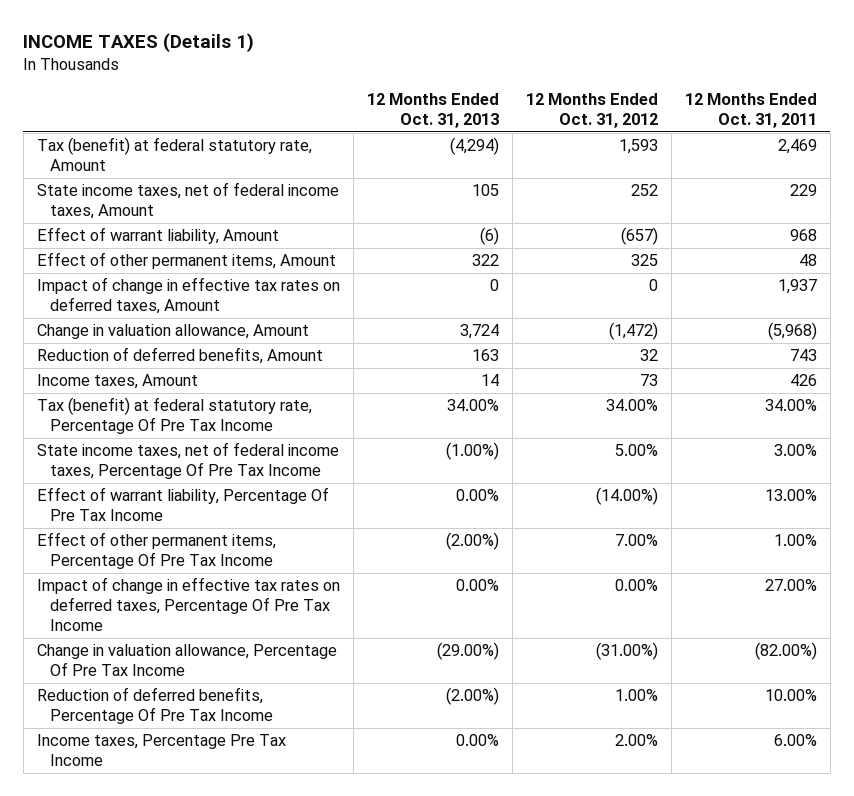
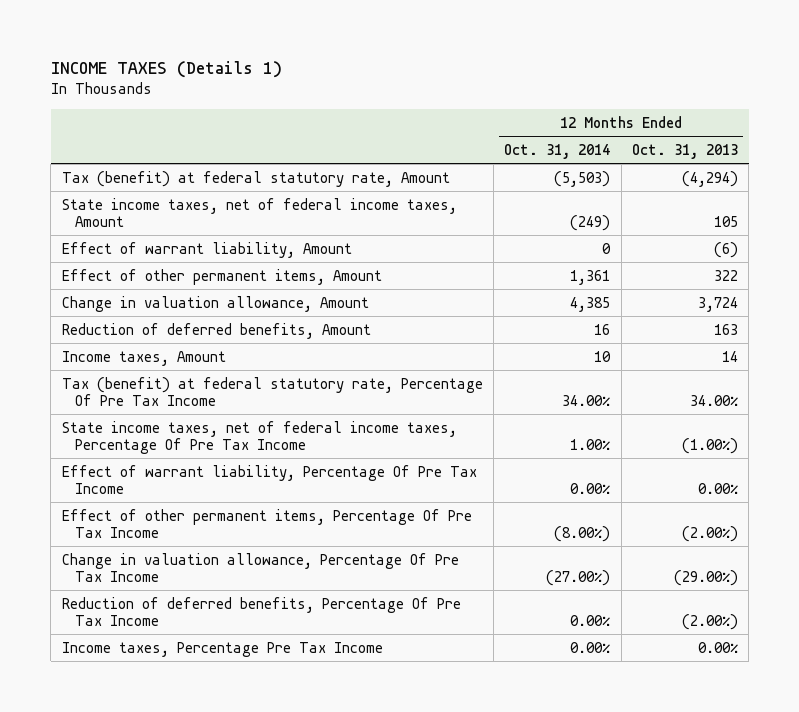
[525,93,658,129] 12 Months Ended Oct. 31, 2012 -> none
[684,93,817,129] 12 Months Ended Oct. 31, 2011 -> none
none -> [504,143,611,159] Oct. 31, 2014
[36,277,340,315] Impact of change in effective tax rates on deferred taxes, Amount -> none
[36,577,340,632] Impact of change in effective tax rates on deferred taxes, Percentage Of Pre Tax Income -> none

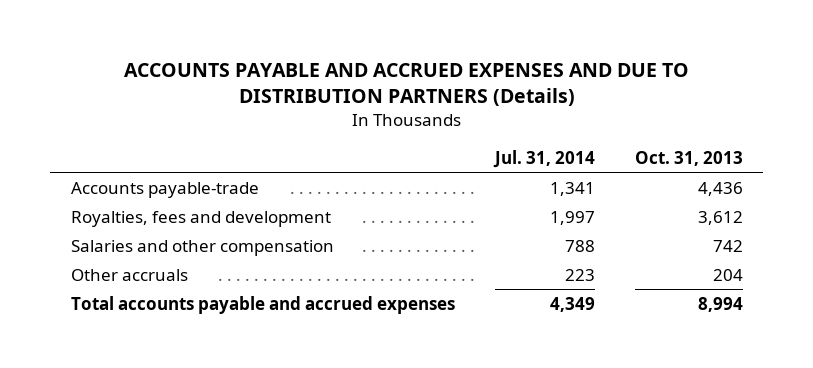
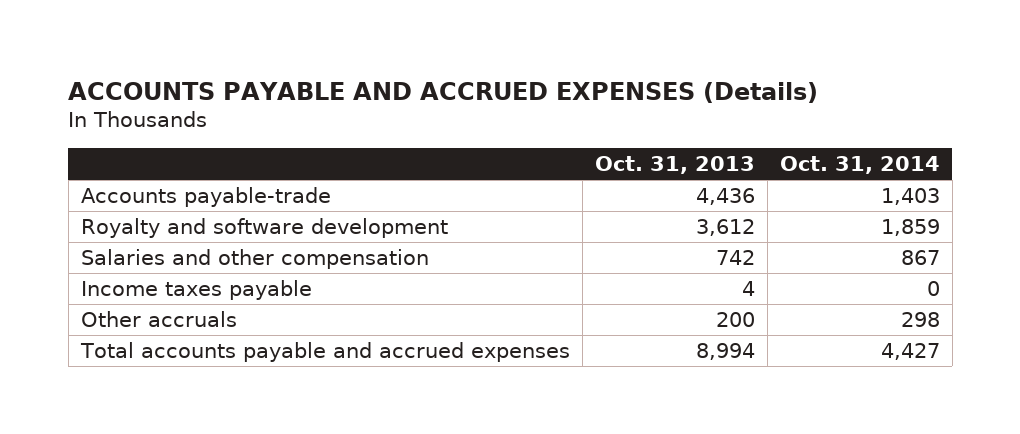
[123,62,689,107] ACCOUNTS PAYABLE AND ACCRUED EXPENSES AND DUE TO DISTRIBUTION PARTNERS (Details) -> [68,82,819,104] ACCOUNTS PAYABLE AND ACCRUED EXPENSES (Details)
[492,149,595,168] Jul. 31, 2014 -> none
none -> [779,156,940,175] Oct. 31, 2014
[70,210,331,227] Royalties, fees and development -> [80,218,448,239] Royalty and software development
none -> [80,280,312,301] Income taxes payable
[712,268,743,281] 204 -> [715,312,755,328] 200

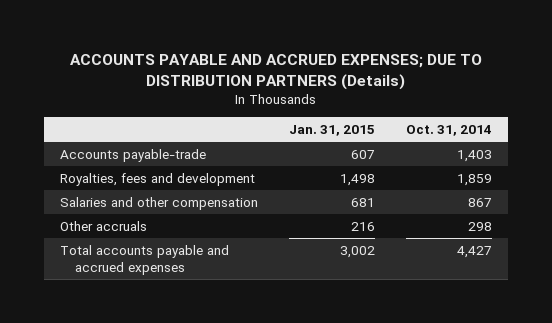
[68,82,819,104] ACCOUNTS PAYABLE AND ACCRUED EXPENSES (Details) -> [70,54,483,90] ACCOUNTS PAYABLE AND ACCRUED EXPENSES; DUE TO DISTRIBUTION PARTNERS (Details)
[594,156,755,175] Oct. 31, 2013 -> none
none -> [289,124,376,136] Jan. 31, 2015
[80,218,448,239] Royalty and software development -> [59,172,255,186] Royalties, fees and development
[80,280,312,301] Income taxes payable -> none

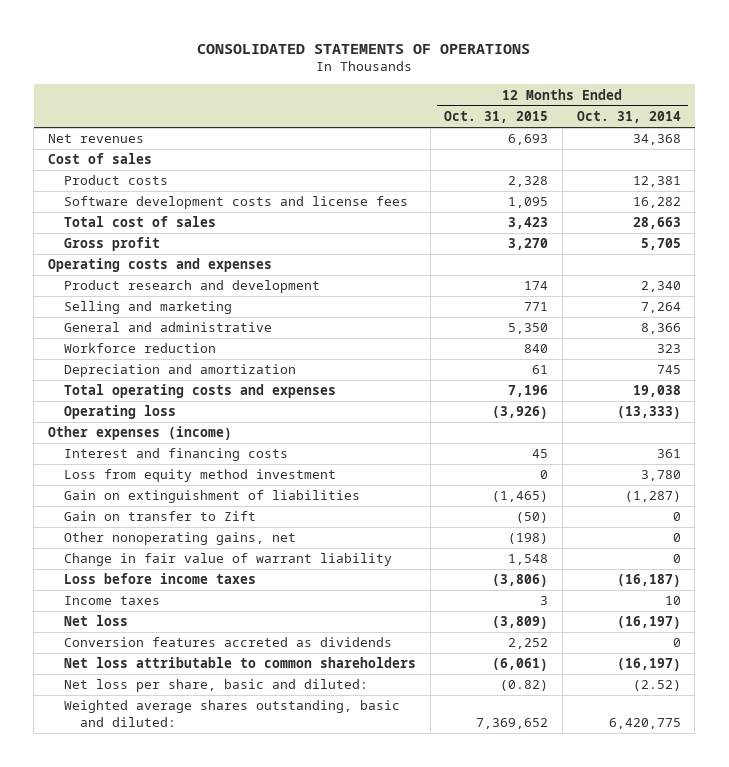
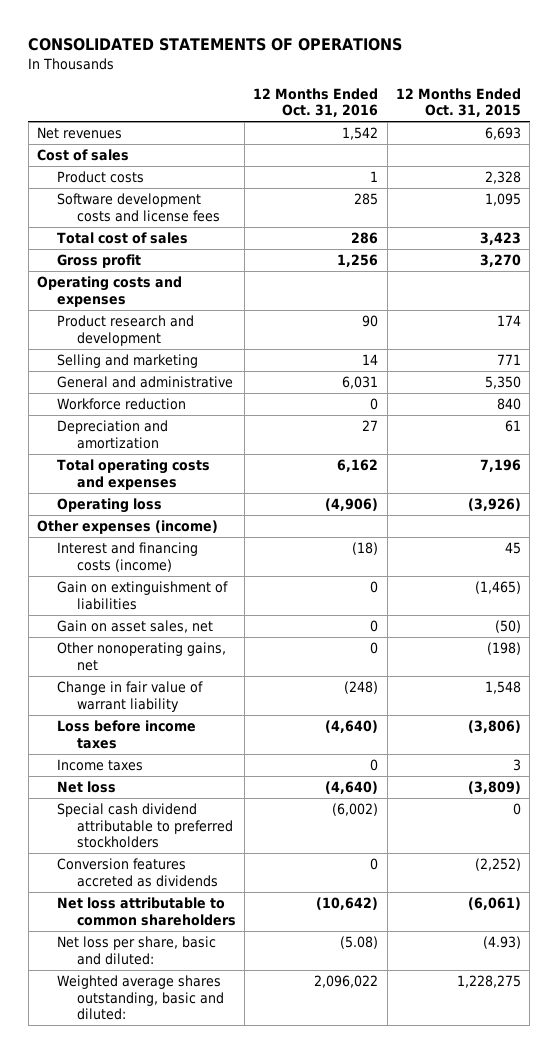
[576,111,681,124] Oct. 31, 2014 -> none
none -> [253,87,379,118] 12 Months Ended Oct. 31, 2016
[63,469,336,483] Loss from equity method investment -> none
[63,448,288,462] Interest and financing costs -> [56,542,198,572] Interest and financing costs (income)
[63,511,256,522] Gain on transfer to Zift -> none
none -> [56,620,213,634] Gain on asset sales, net
none -> [56,803,233,849] Special cash dividend attributable to preferred stockholders
[508,638,549,650] 2,252 -> [474,858,521,872] (2,252)
[500,680,549,692] (0.82) -> [482,936,521,950] (4.93)
[476,718,549,730] 7,369,652 -> [456,975,521,989] 1,228,275

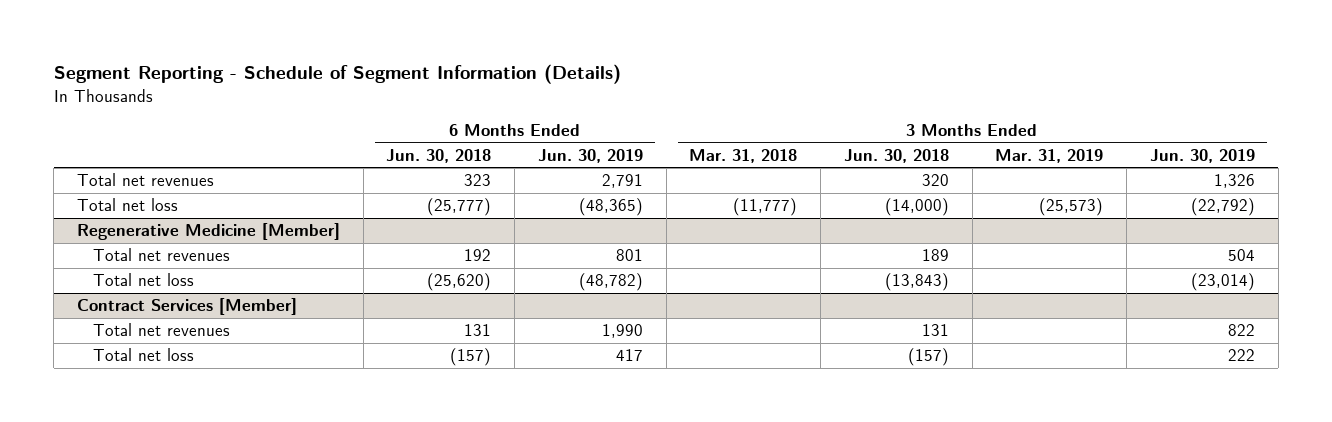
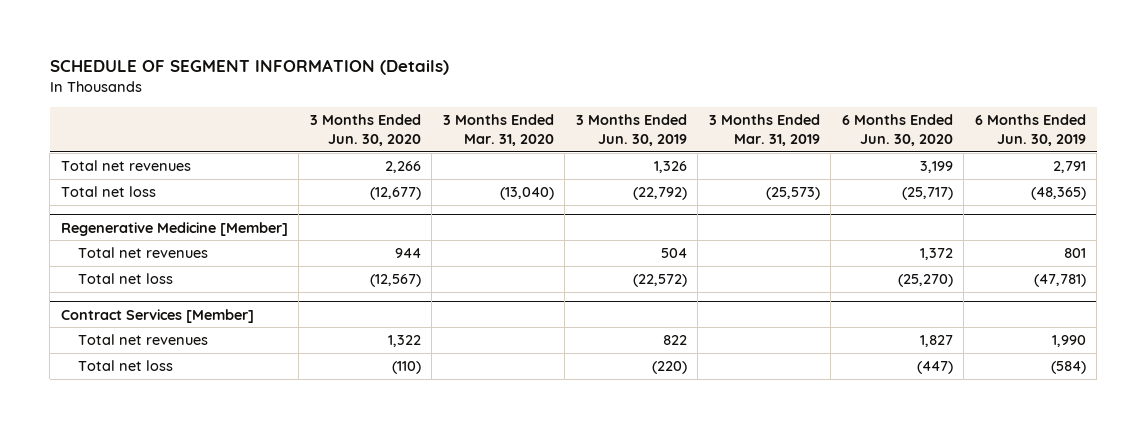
[53,64,621,85] Segment Reporting - Schedule of Segment Information (Details) -> [49,59,449,76] SCHEDULE OF SEGMENT INFORMATION (Details)
[386,148,492,163] Jun. 30, 2018 -> none
[689,148,798,163] Mar. 31, 2018 -> none
[843,148,949,163] Jun. 30, 2018 -> none
none -> [309,114,421,147] 3 Months Ended Jun. 30, 2020
none -> [442,114,554,147] 3 Months Ended Mar. 31, 2020
none -> [841,114,953,147] 6 Months Ended Jun. 30, 2020
[578,273,643,292] (48,782) -> [1033,274,1086,288] (47,781)
[1190,273,1255,292] (23,014) -> [632,274,687,288] (22,572)
[615,349,643,362] 417 -> [1050,361,1086,375] (584)
[1227,349,1255,362] 222 -> [651,361,687,375] (220)

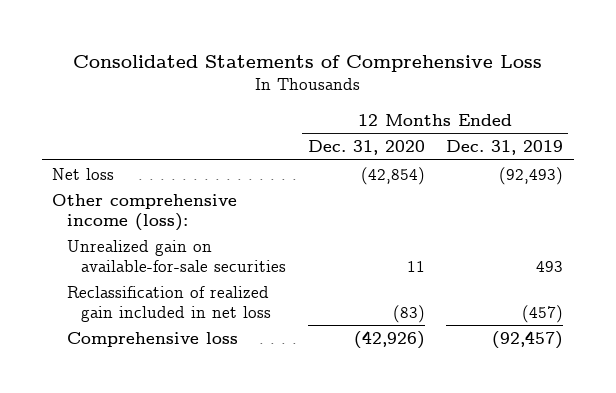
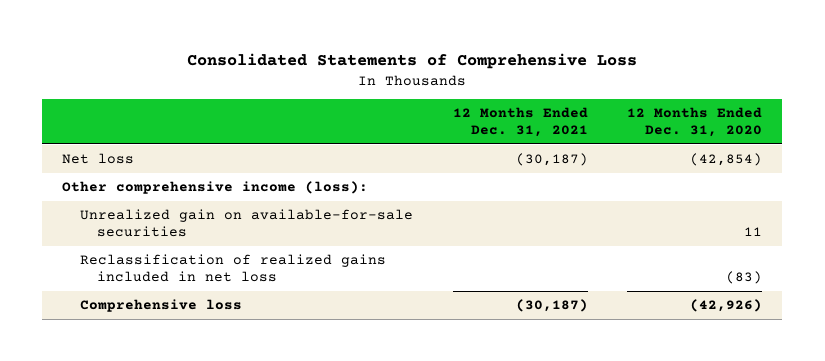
[446,140,564,156] Dec. 31, 2019 -> none
none -> [452,107,588,138] 12 Months Ended Dec. 31, 2021
[66,285,272,322] Reclassification of realized gain included in net loss -> [79,254,386,283] Reclassification of realized gains included in net loss

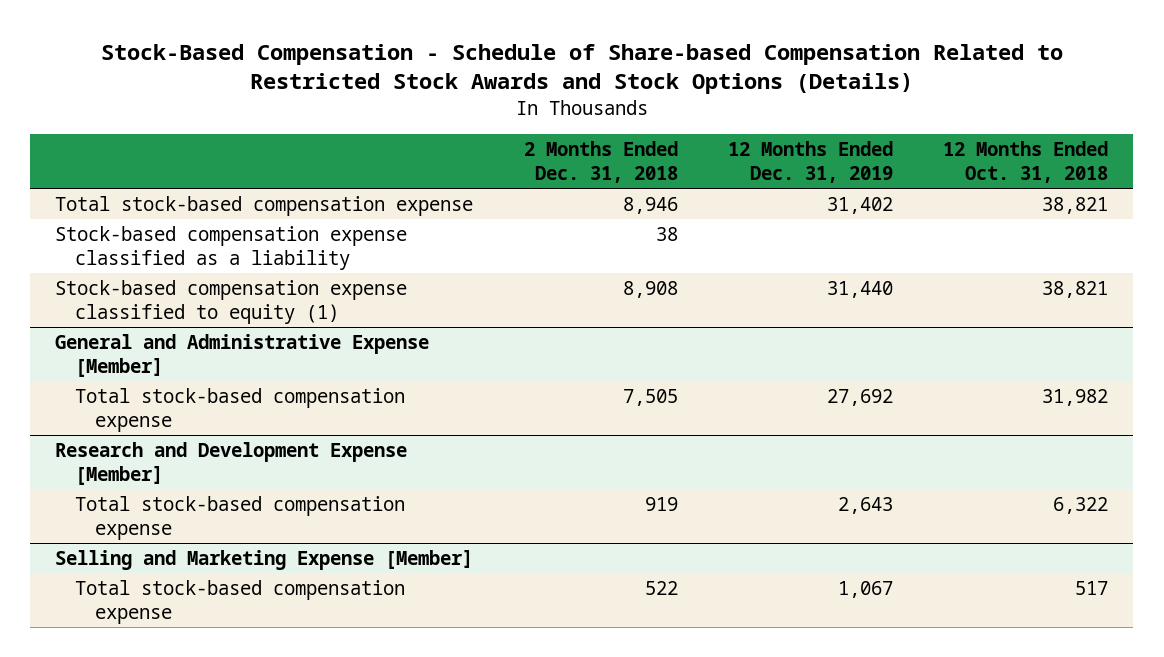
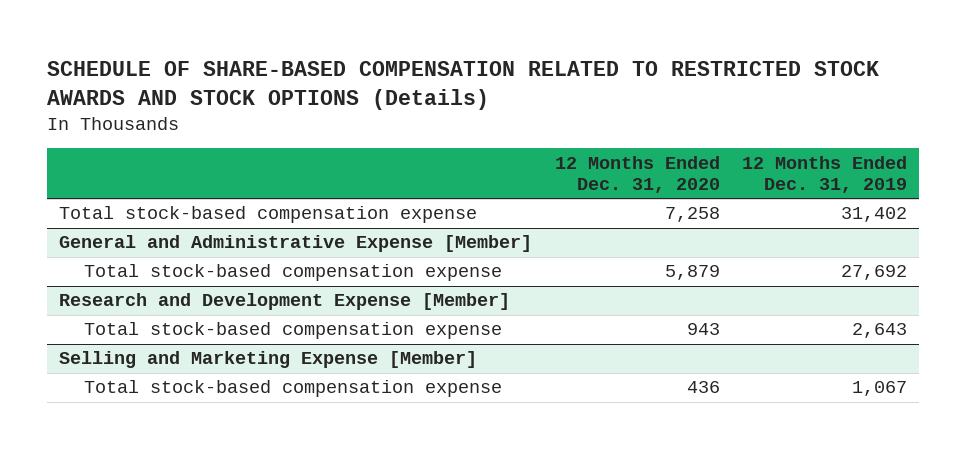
[100,43,1063,95] Stock-Based Compensation - Schedule of Share-based Compensation Related to Restricted Stock Awards and Stock Options (Details) -> [47,61,880,110] SCHEDULE OF SHARE-BASED COMPENSATION RELATED TO RESTRICTED STOCK AWARDS AND STOCK OPTIONS (Details)
[523,140,678,184] 2 Months Ended Dec. 31, 2018 -> none
[943,140,1109,184] 12 Months Ended Oct. 31, 2018 -> none
none -> [554,155,720,194] 12 Months Ended Dec. 31, 2020
[55,225,408,271] Stock-based compensation expense classified as a liability -> none
[55,279,408,325] Stock-based compensation expense classified to equity (1) -> none

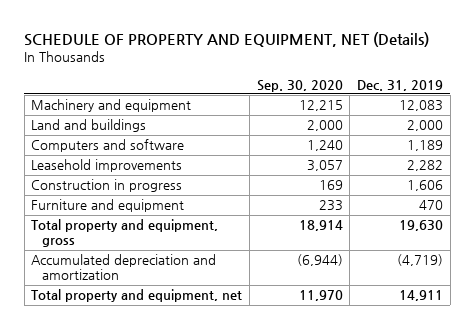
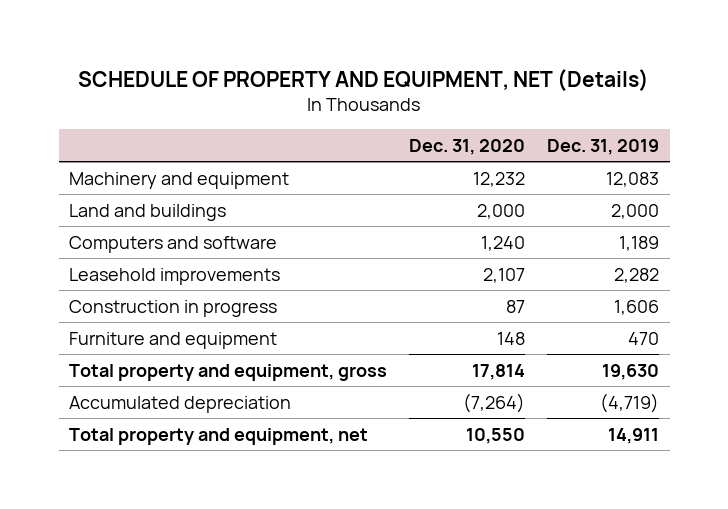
[256,79,343,92] Sep. 30, 2020 -> none
none -> [409,138,526,155] Dec. 31, 2020
[31,254,217,281] Accumulated depreciation and amortization -> [69,395,292,413] Accumulated depreciation

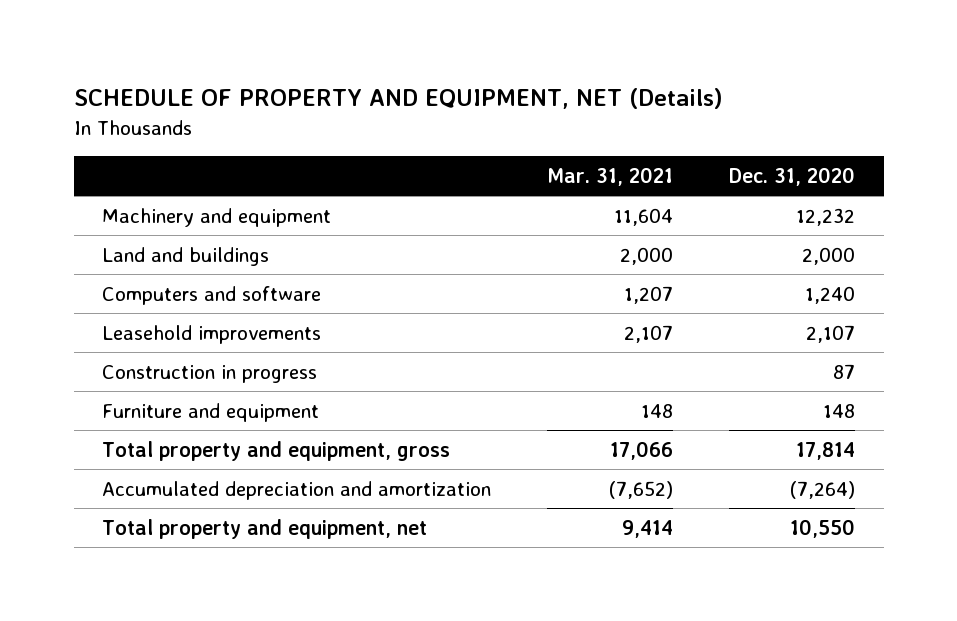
[546,138,659,155] Dec. 31, 2019 -> none
none -> [547,166,674,186] Mar. 31, 2021
[69,395,292,413] Accumulated depreciation -> [101,480,491,500] Accumulated depreciation and amortization

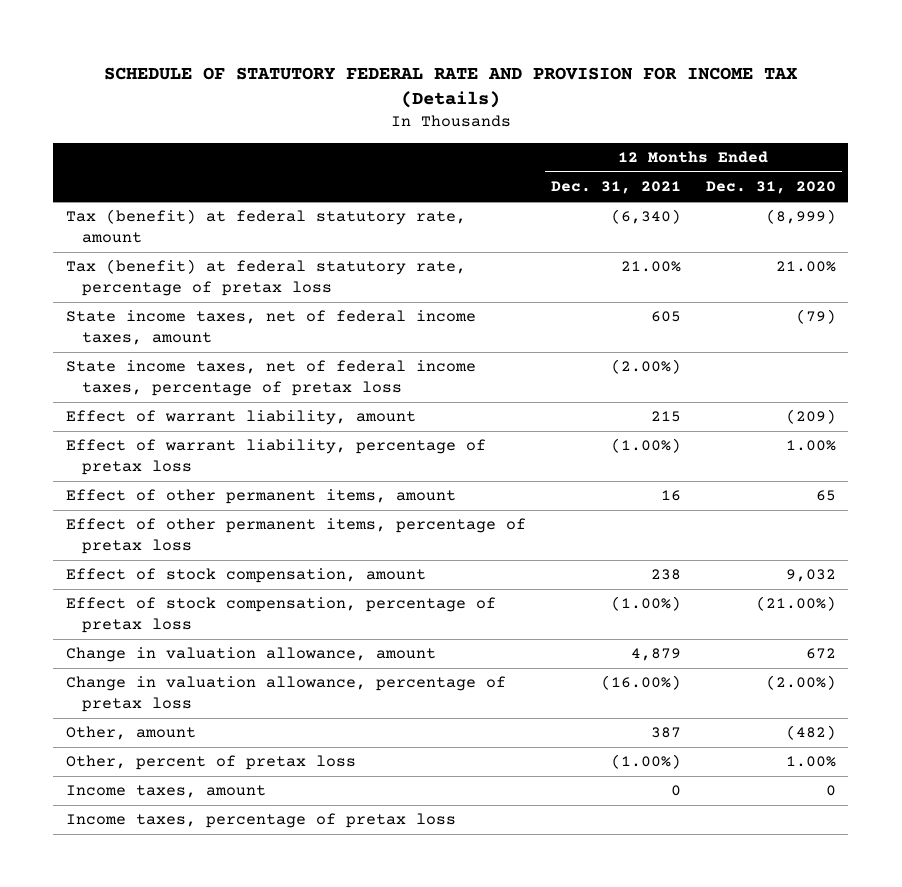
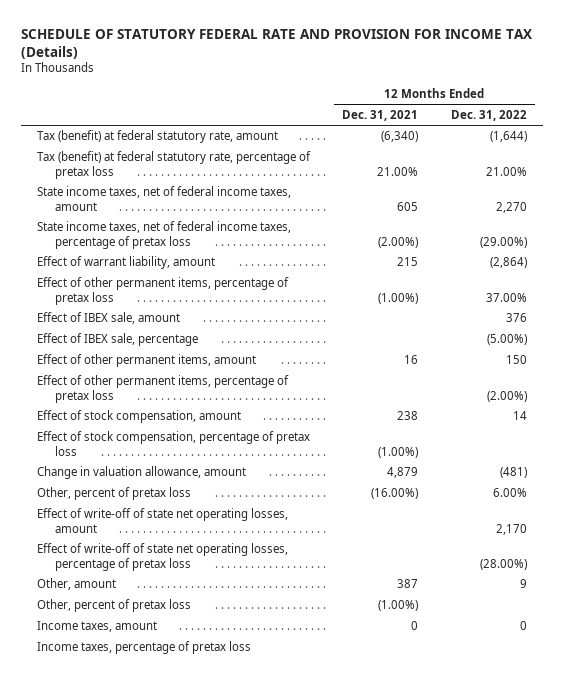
[705,181,836,195] Dec. 31, 2020 -> none
none -> [450,109,527,121] Dec. 31, 2022
[65,439,486,476] Effect of warrant liability, percentage of pretax loss -> [36,277,289,305] Effect of other permanent items, percentage of pretax loss
none -> [36,312,180,325] Effect of IBEX sale, amount
none -> [36,333,198,347] Effect of IBEX sale, percentage
[65,676,506,713] Change in valuation allowance, percentage of pretax loss -> [36,487,191,501] Other, percent of pretax loss
none -> [36,508,288,533] Effect of write-off of state net operating losses, amount
none -> [36,543,288,571] Effect of write-off of state net operating losses, percentage of pretax loss

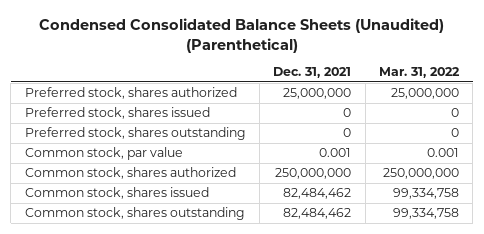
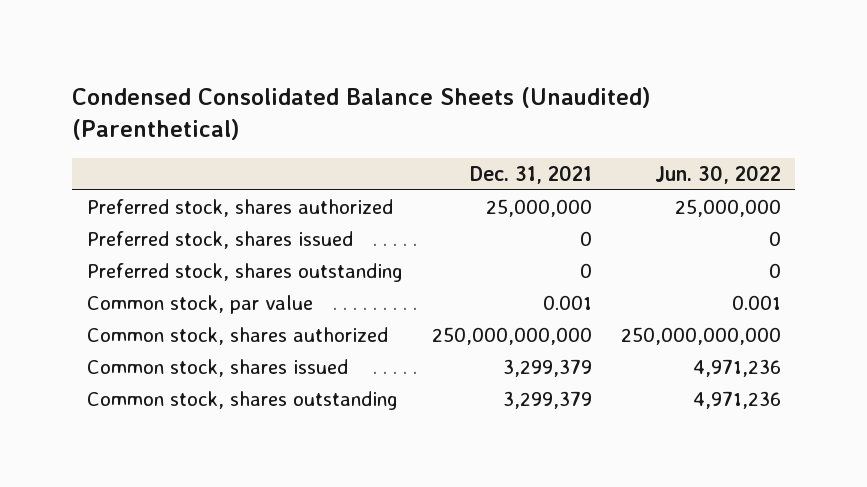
[379,67,461,79] Mar. 31, 2022 -> none
none -> [654,165,781,185] Jun. 30, 2022
[275,168,352,180] 250,000,000 -> [431,327,592,346] 250,000,000,000
[283,188,352,200] 82,484,462 -> [502,359,592,378] 3,299,379
[283,208,352,220] 82,484,462 -> [502,391,592,410] 3,299,379

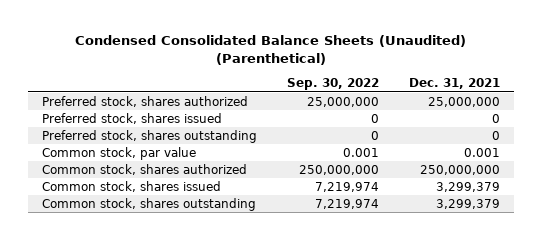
[654,165,781,185] Jun. 30, 2022 -> none
none -> [287,78,380,91] Sep. 30, 2022
[431,327,592,346] 250,000,000,000 -> [419,164,500,175] 250,000,000

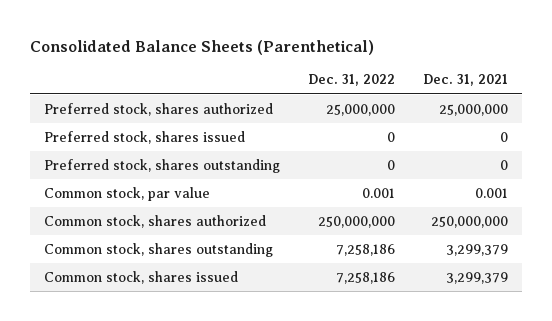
[75,35,467,65] Condensed Consolidated Balance Sheets (Unaudited) (Parenthetical) -> [30,39,375,55] Consolidated Balance Sheets (Parenthetical)
[287,78,380,91] Sep. 30, 2022 -> none
none -> [308,74,396,87] Dec. 31, 2022
[42,180,222,192] Common stock, shares issued -> [44,270,239,284] Common stock, shares issued

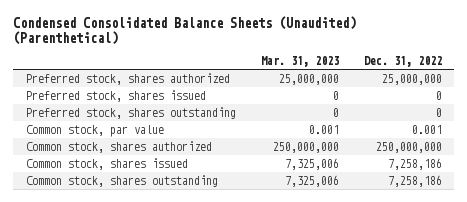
[30,39,375,55] Consolidated Balance Sheets (Parenthetical) -> [13,16,357,45] Condensed Consolidated Balance Sheets (Unaudited) (Parenthetical)
[423,74,509,87] Dec. 31, 2021 -> none
none -> [260,56,339,68] Mar. 31, 2023
[44,242,274,257] Common stock, shares outstanding -> [25,174,218,187] Common stock, shares outstanding

